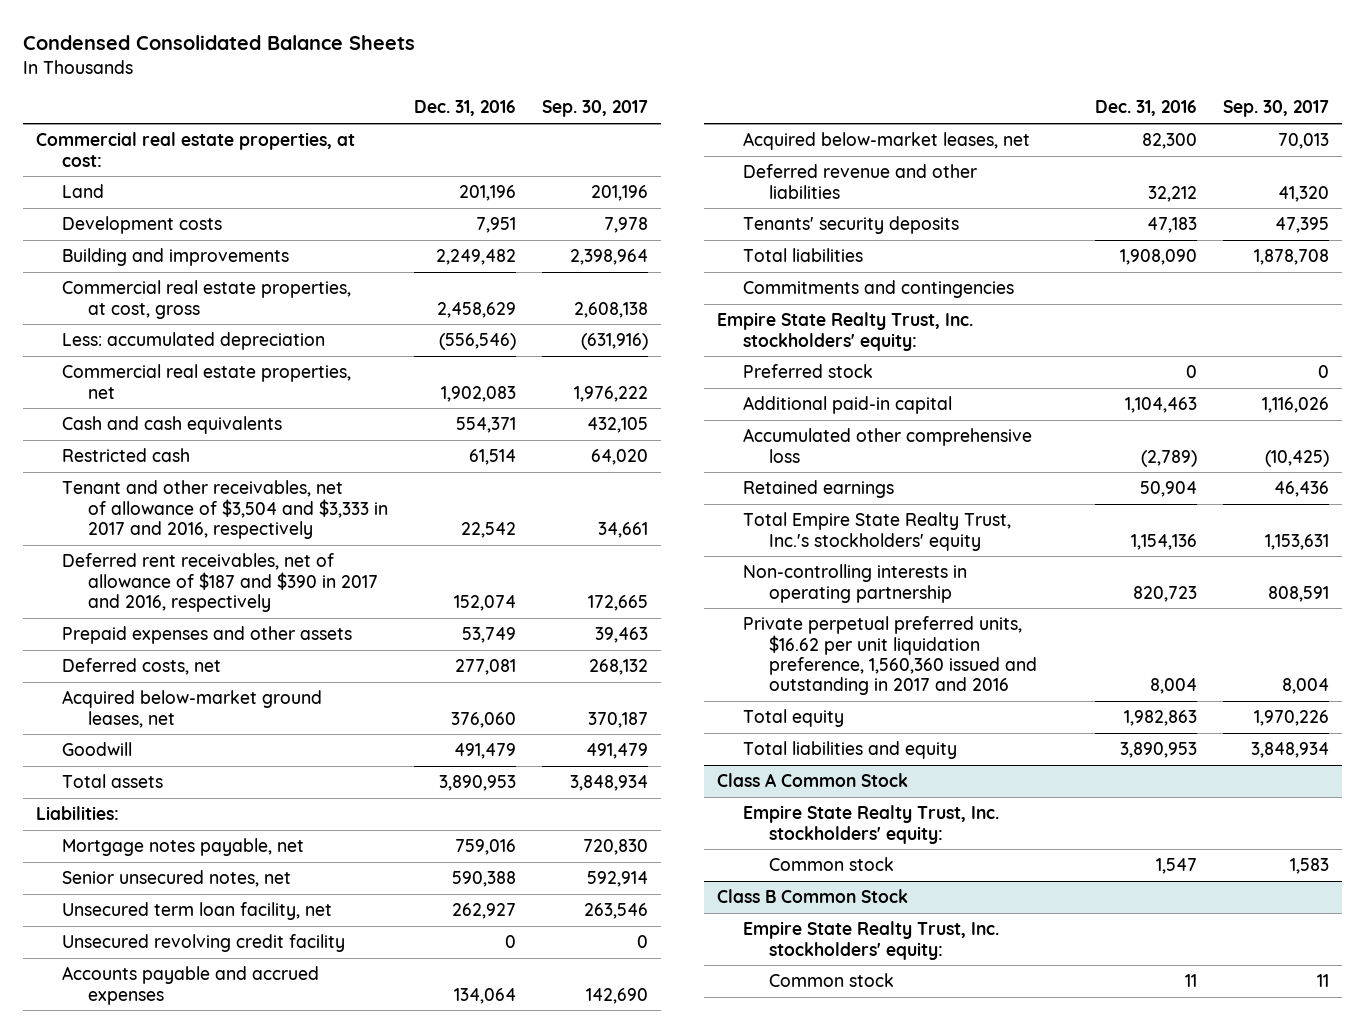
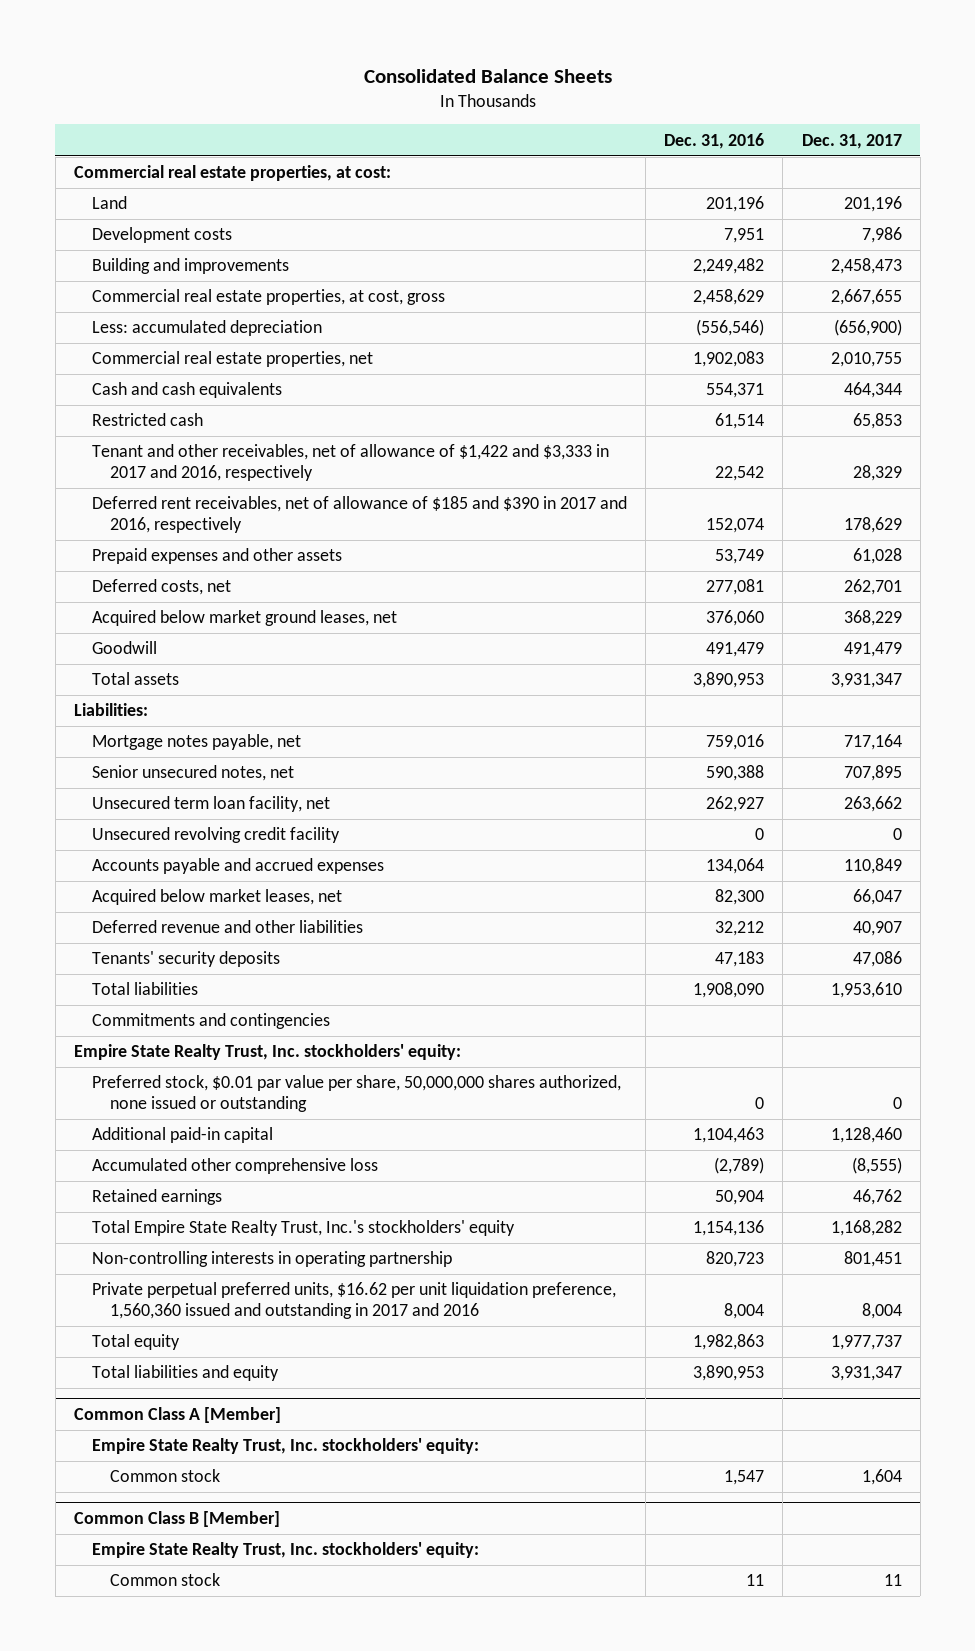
[23,35,416,51] Condensed Consolidated Balance Sheets -> [363,68,612,83] Consolidated Balance Sheets
[541,100,648,118] Sep. 30, 2017 -> none
none -> [801,133,902,149] Dec. 31, 2017
[62,480,389,539] Tenant and other receivables, net of allowance of $3,504 and $3,333 in 2017 and 2016, respectively -> [92,444,610,482] Tenant and other receivables, net of allowance of $1,422 and $3,333 in 2017 and 2016, respectively
[62,553,379,612] Deferred rent receivables, net of allowance of $187 and $390 in 2017 and 2016, respectively -> [92,496,628,534] Deferred rent receivables, net of allowance of $185 and $390 in 2017 and 2016, respectively
[62,690,323,728] Acquired below-market ground leases, net -> [92,610,398,627] Acquired below market ground leases, net
[743,132,1031,151] Acquired below-market leases, net -> [92,889,343,906] Acquired below market leases, net
[743,364,874,379] Preferred stock -> [92,1075,622,1113] Preferred stock, $0.01 par value per share, 50,000,000 shares authorized, none issued or outstanding
[717,773,909,788] Class A Common Stock -> [73,1406,281,1423] Common Class A [Member]
[717,889,909,904] Class B Common Stock -> [73,1510,280,1527] Common Class B [Member]

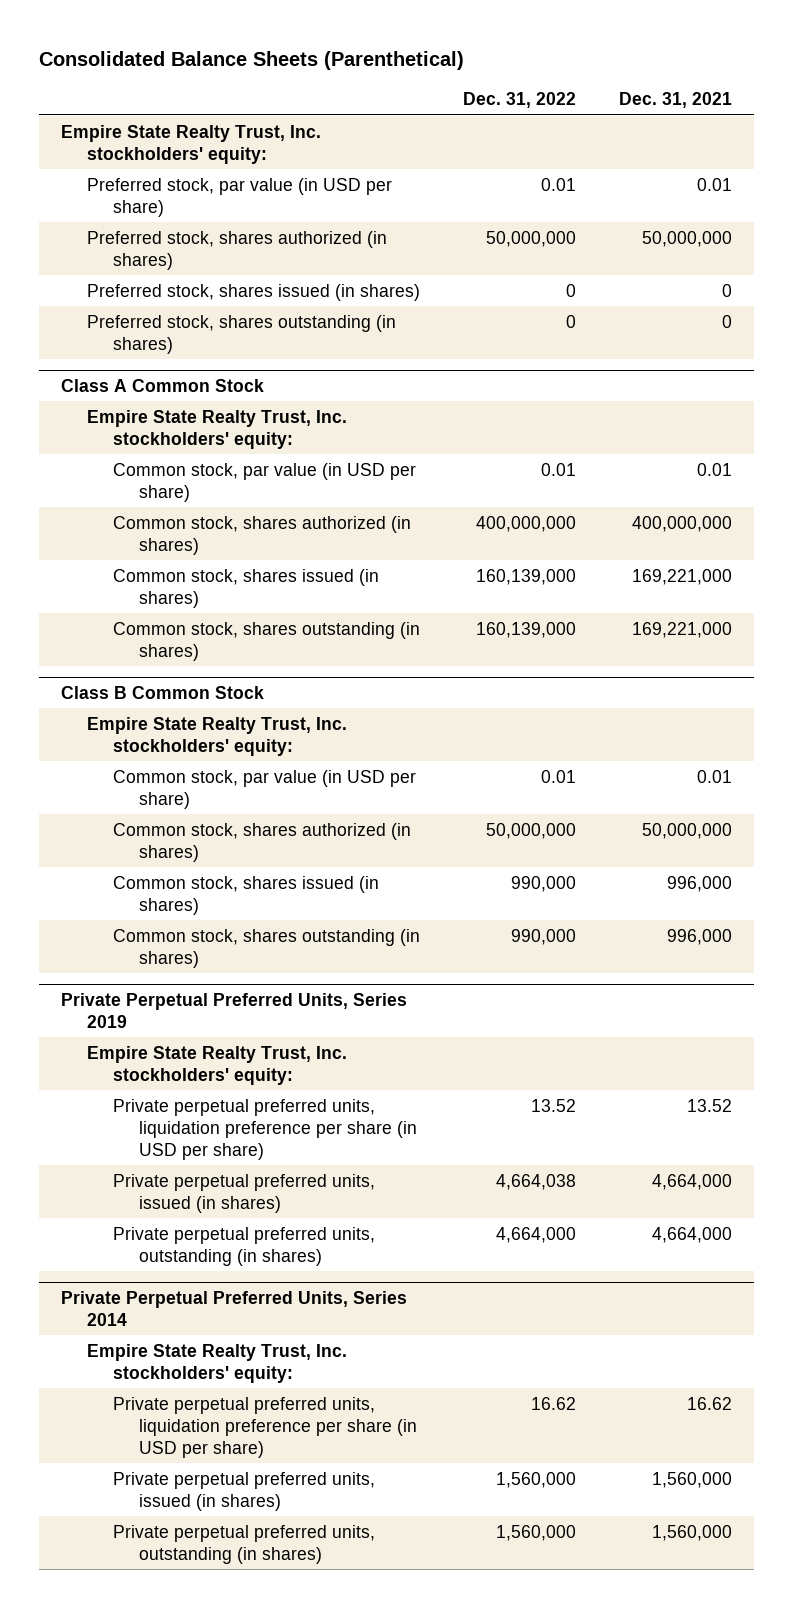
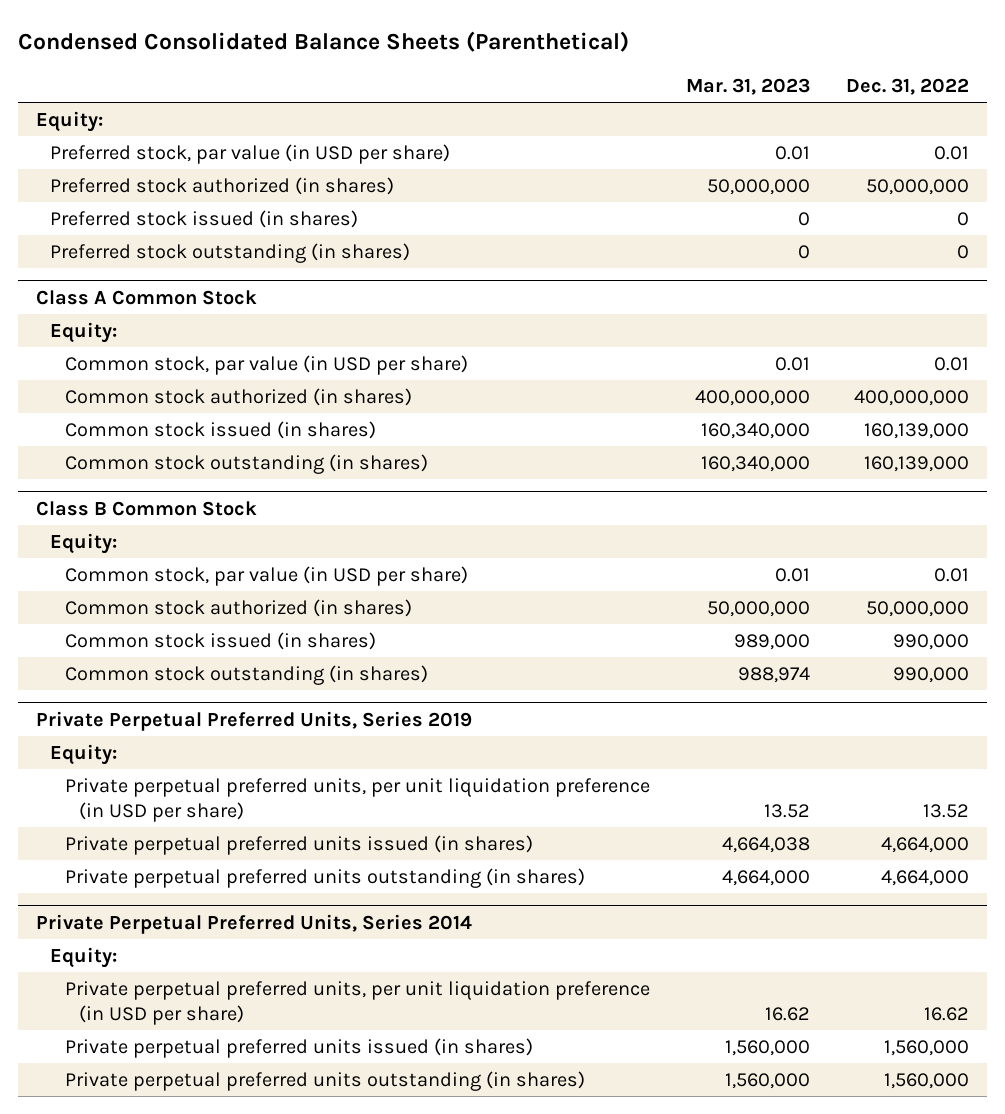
[39,51,465,71] Consolidated Balance Sheets (Parenthetical) -> [17,30,629,52] Condensed Consolidated Balance Sheets (Parenthetical)
[619,92,733,109] Dec. 31, 2021 -> none
none -> [685,78,810,96] Mar. 31, 2023
[60,124,321,164] Empire State Realty Trust, Inc. stockholders' equity: -> none
none -> [35,110,103,132] Equity:
[86,230,387,270] Preferred stock, shares authorized (in shares) -> [50,176,395,195] Preferred stock authorized (in shares)
[86,283,420,301] Preferred stock, shares issued (in shares) -> [50,209,359,228] Preferred stock issued (in shares)
[86,314,396,354] Preferred stock, shares outstanding (in shares) -> [50,242,411,263] Preferred stock outstanding (in shares)
[86,409,347,449] Empire State Realty Trust, Inc. stockholders' equity: -> none
none -> [50,321,118,343] Equity:
[112,515,411,555] Common stock, shares authorized (in shares) -> [64,387,412,406] Common stock authorized (in shares)
[112,568,379,608] Common stock, shares issued (in shares) -> [64,420,376,439] Common stock issued (in shares)
[112,621,420,661] Common stock, shares outstanding (in shares) -> [64,453,428,474] Common stock outstanding (in shares)
[86,716,347,756] Empire State Realty Trust, Inc. stockholders' equity: -> none
none -> [50,532,118,554] Equity:
[112,822,411,862] Common stock, shares authorized (in shares) -> [64,598,412,617] Common stock authorized (in shares)
[112,875,379,915] Common stock, shares issued (in shares) -> [64,631,376,650] Common stock issued (in shares)
[112,928,420,968] Common stock, shares outstanding (in shares) -> [64,664,428,685] Common stock outstanding (in shares)
[86,1045,347,1085] Empire State Realty Trust, Inc. stockholders' equity: -> none
none -> [50,743,118,765] Equity:
[112,1098,417,1160] Private perpetual preferred units, liquidation preference per share (in USD per share) -> [64,777,650,823] Private perpetual preferred units, per unit liquidation preference (in USD per share)
[112,1173,375,1213] Private perpetual preferred units, issued (in shares) -> [64,834,533,855] Private perpetual preferred units issued (in shares)
[496,1173,577,1190] 4,664,038 -> [880,836,969,853] 4,664,000
[112,1226,375,1266] Private perpetual preferred units, outstanding (in shares) -> [64,867,585,888] Private perpetual preferred units outstanding (in shares)
[86,1343,347,1383] Empire State Realty Trust, Inc. stockholders' equity: -> none
none -> [50,946,118,968] Equity:
[112,1396,417,1458] Private perpetual preferred units, liquidation preference per share (in USD per share) -> [64,980,650,1026] Private perpetual preferred units, per unit liquidation preference (in USD per share)
[112,1471,375,1511] Private perpetual preferred units, issued (in shares) -> [64,1037,533,1058] Private perpetual preferred units issued (in shares)
[112,1524,375,1564] Private perpetual preferred units, outstanding (in shares) -> [64,1070,585,1091] Private perpetual preferred units outstanding (in shares)

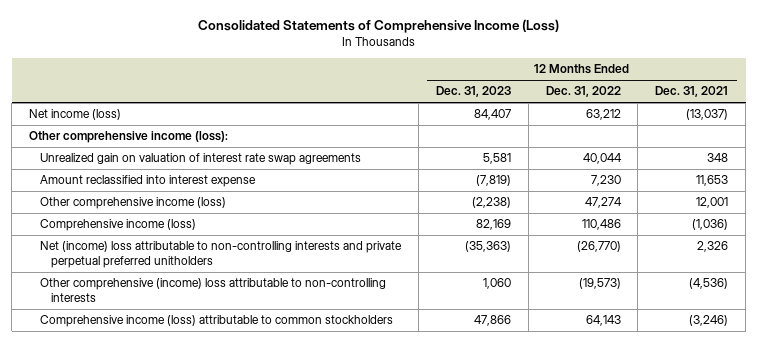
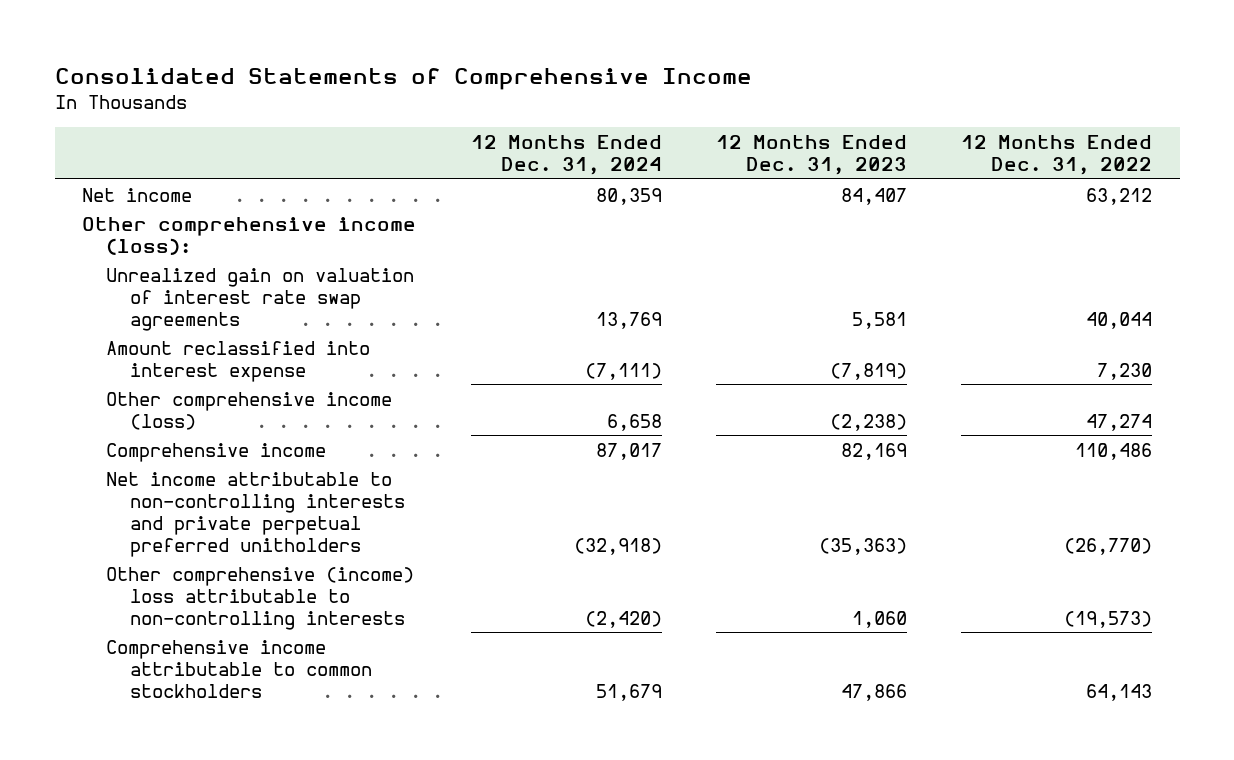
[197,19,559,34] Consolidated Statements of Comprehensive Income (Loss) -> [54,67,752,90] Consolidated Statements of Comprehensive Income
[655,86,729,98] Dec. 31, 2021 -> none
none -> [470,135,662,176] 12 Months Ended Dec. 31, 2024
[29,109,122,121] Net income (loss) -> [82,187,193,202] Net income
[40,219,197,232] Comprehensive income (loss) -> [106,442,327,462] Comprehensive income
[40,241,403,269] Net (income) loss attributable to non-controlling interests and private perpetual preferred unitholders -> [106,471,406,557] Net income attributable to non-controlling interests and private perpetual preferred unitholders
[40,315,394,328] Comprehensive income (loss) attributable to common stockholders -> [106,639,373,698] Comprehensive income attributable to common stockholders

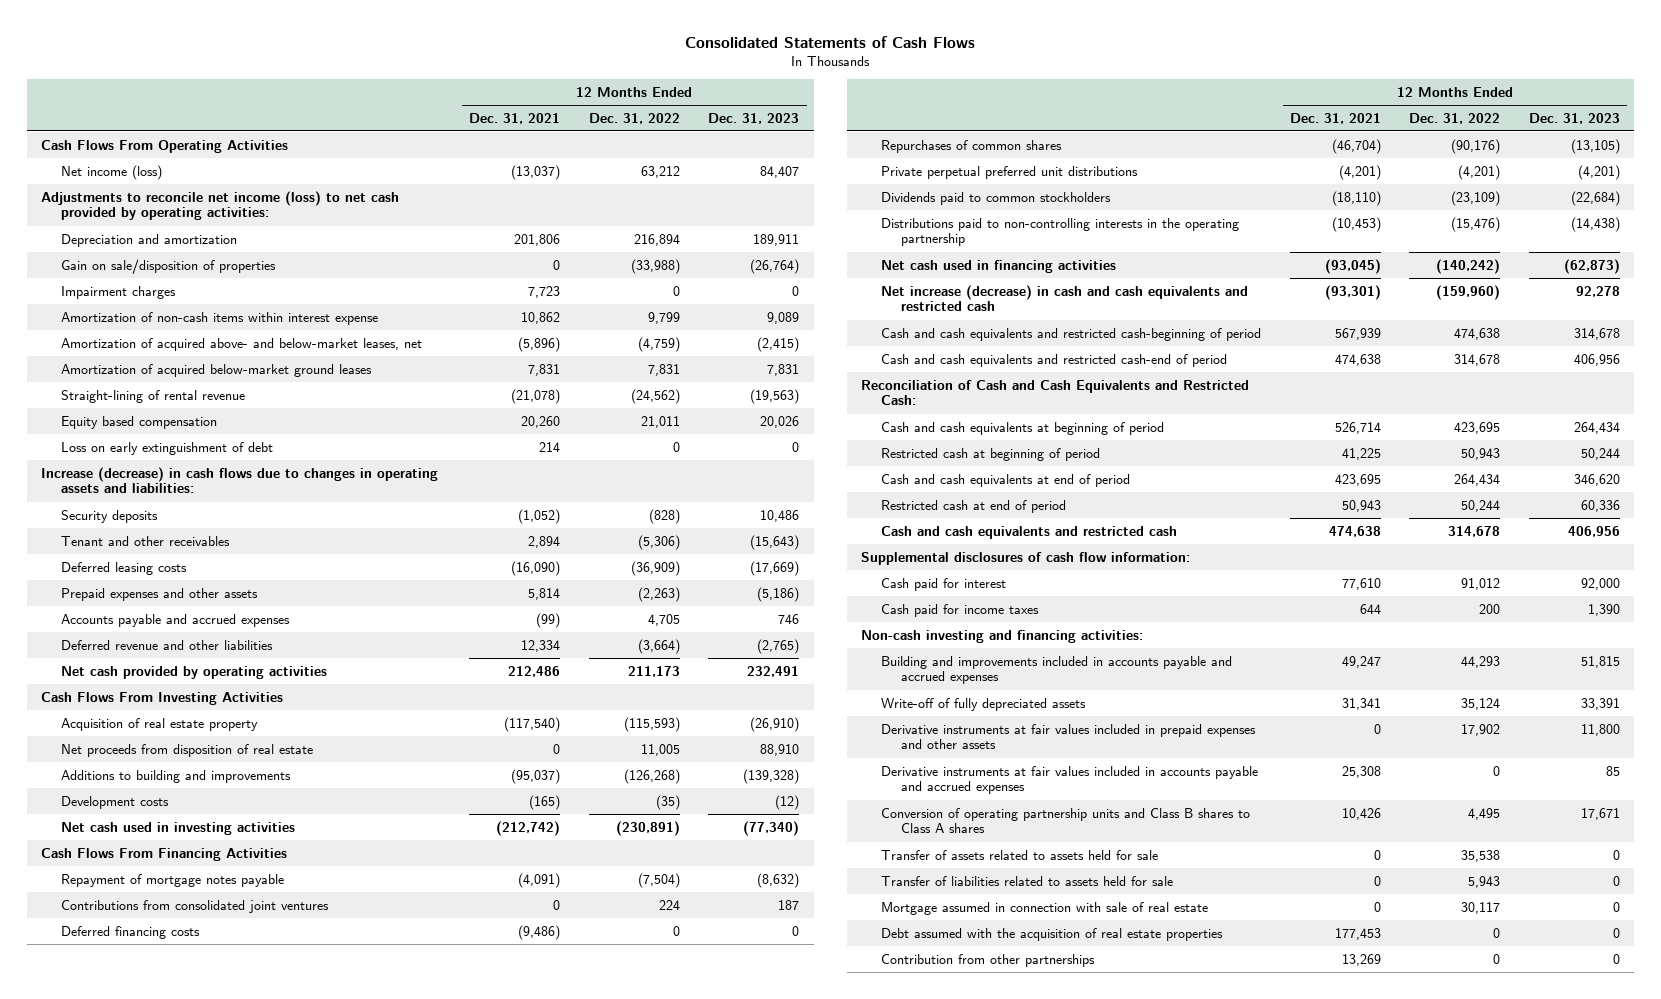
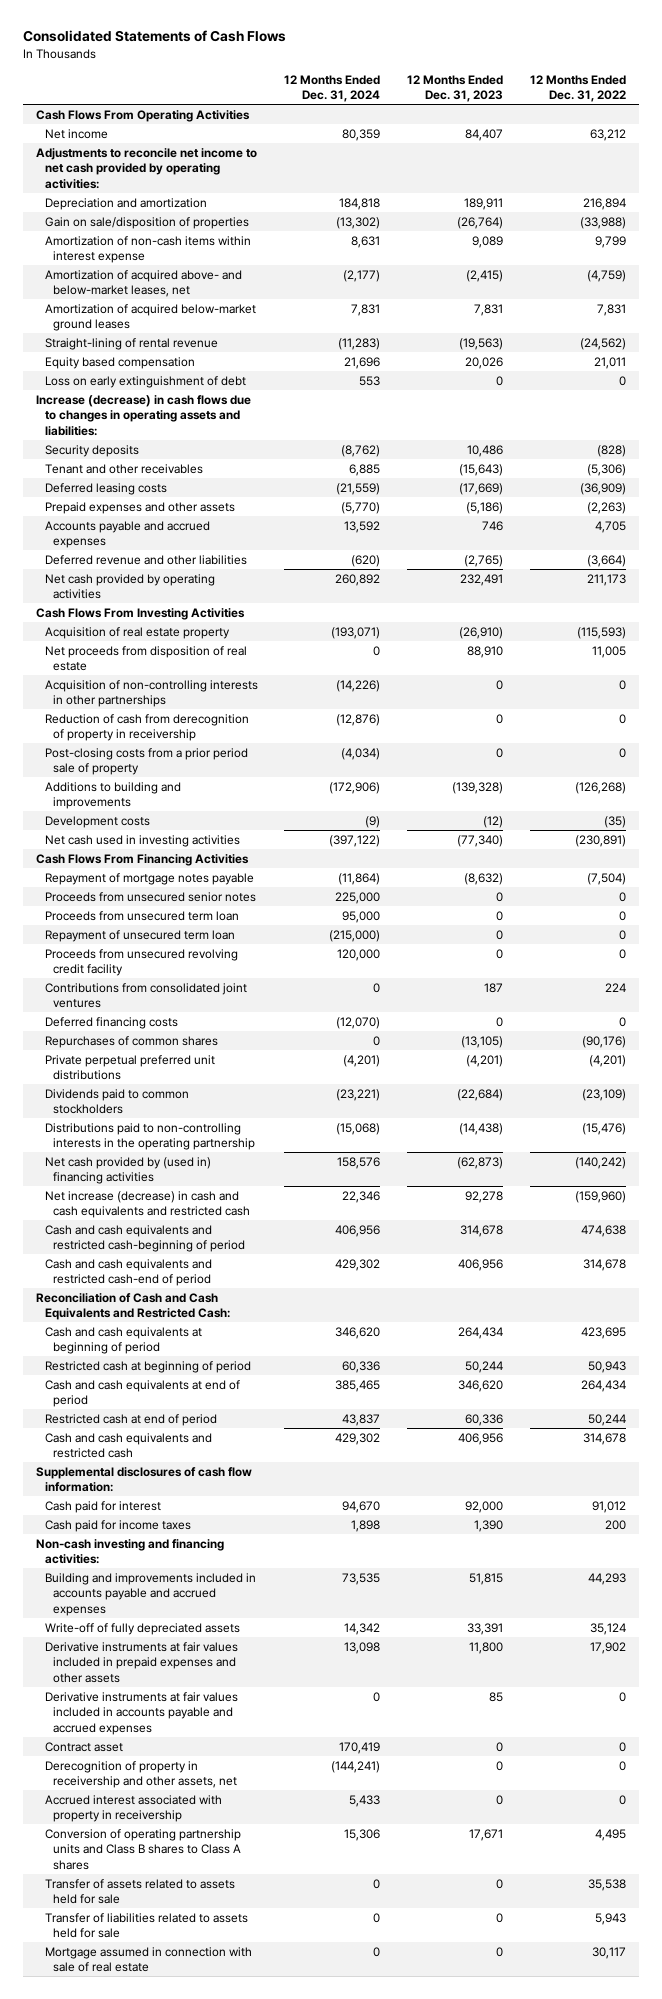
[469,112,561,124] Dec. 31, 2021 -> none
none -> [284,74,381,103] 12 Months Ended Dec. 31, 2024
[60,164,162,180] Net income (loss) -> [44,128,108,139] Net income
[41,190,400,221] Adjustments to reconcile net income (loss) to net cash provided by operating activities: -> [36,147,258,189] Adjustments to reconcile net income to net cash provided by operating activities:
[60,285,176,299] Impairment charges -> none
none -> [44,679,258,708] Acquisition of non-controlling interests in other partnerships
none -> [44,713,249,742] Reduction of cash from derecognition of property in receivership
none -> [44,747,248,776] Post-closing costs from a prior period sale of property
none -> [44,891,256,902] Proceeds from unsecured senior notes
none -> [44,910,239,921] Proceeds from unsecured term loan
none -> [44,929,235,942] Repayment of unsecured term loan
none -> [44,948,238,977] Proceeds from unsecured revolving credit facility
[881,259,1117,273] Net cash used in financing activities -> [44,1156,211,1185] Net cash provided by (used in) financing activities
none -> [44,1741,123,1752] Contract asset
none -> [44,1760,238,1789] Derecognition of property in receivership and other assets, net
none -> [44,1794,222,1823] Accrued interest associated with property in receivership
[881,927,1224,941] Debt assumed with the acquisition of real estate properties -> none
[881,953,1096,967] Contribution from other partnerships -> none

